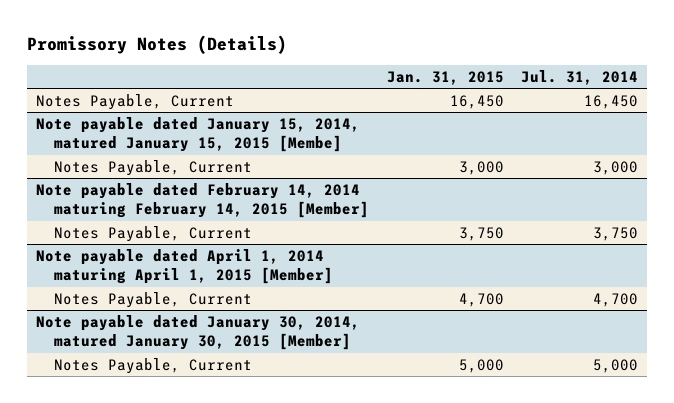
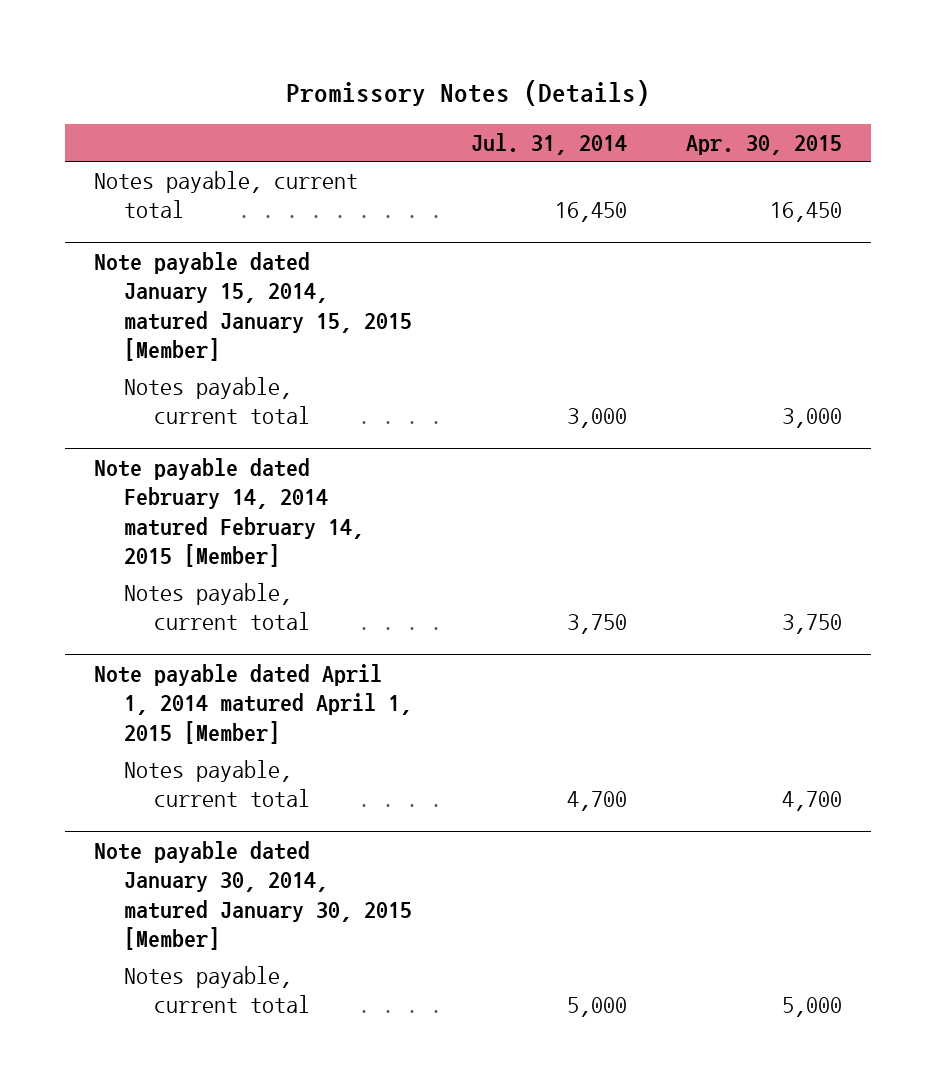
[386,71,504,86] Jan. 31, 2015 -> none
none -> [685,135,842,156] Apr. 30, 2015
[35,93,234,110] Notes Payable, Current -> [94,170,359,219] Notes payable, current total
[35,116,360,153] Note payable dated January 15, 2014, matured January 15, 2015 [Membe] -> [94,251,413,362] Note payable dated January 15, 2014, matured January 15, 2015 [Member]
[54,159,253,176] Notes Payable, Current -> [124,376,310,425] Notes payable, current total
[35,182,370,219] Note payable dated February 14, 2014 maturing February 14, 2015 [Member] -> [94,457,365,568] Note payable dated February 14, 2014 matured February 14, 2015 [Member]
[54,225,253,242] Notes Payable, Current -> [124,582,310,631] Notes payable, current total
[35,248,334,285] Note payable dated April 1, 2014 maturing April 1, 2015 [Member] -> [94,663,413,744] Note payable dated April 1, 2014 matured April 1, 2015 [Member]
[54,291,253,308] Notes Payable, Current -> [124,759,310,808] Notes payable, current total
[54,357,253,374] Notes Payable, Current -> [124,965,310,1014] Notes payable, current total

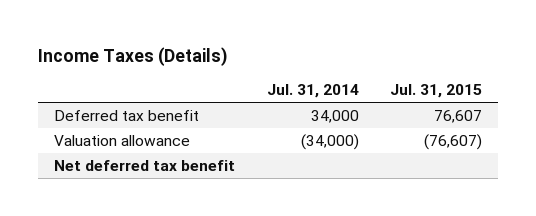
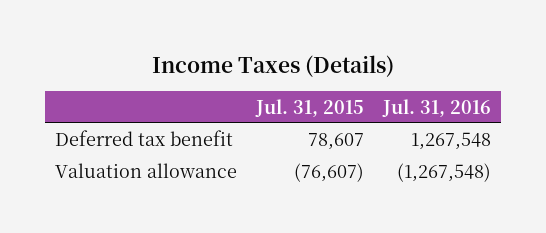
[266,83,359,98] Jul. 31, 2014 -> none
none -> [382,98,492,117] Jul. 31, 2016
[434,110,483,124] 76,607 -> [307,133,364,151] 78,607
[53,160,235,172] Net deferred tax benefit -> none

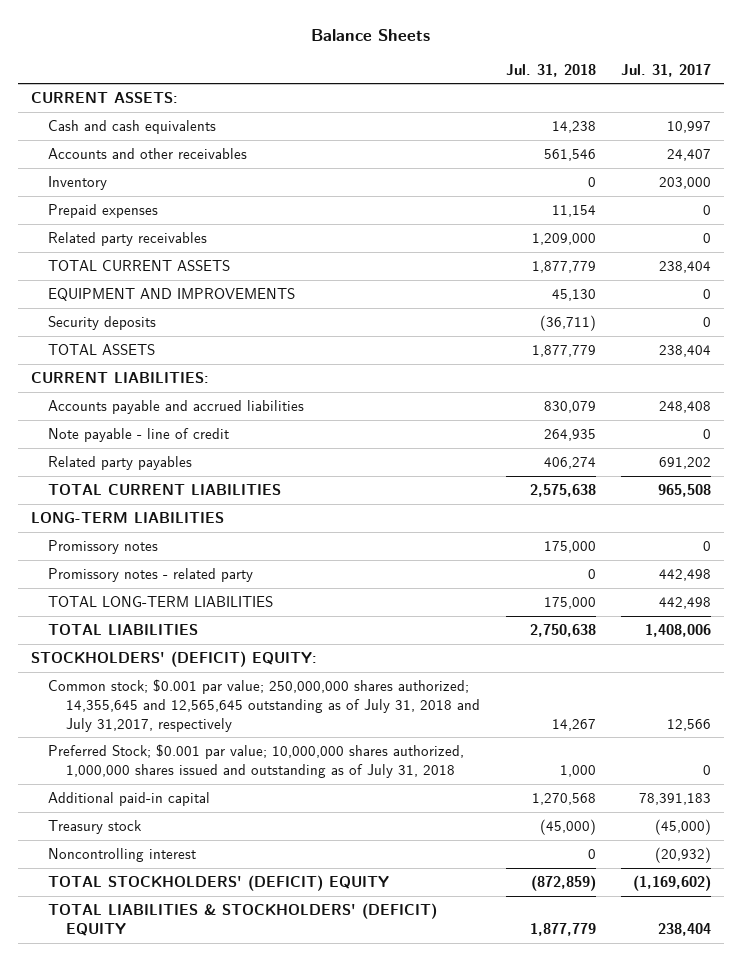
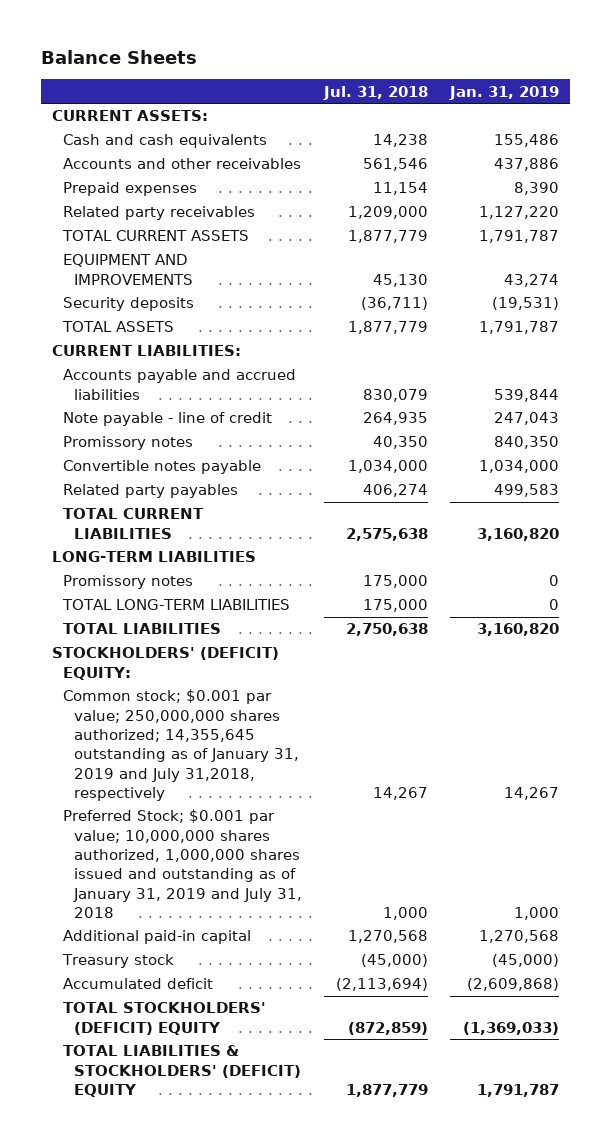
[621,63,712,77] Jul. 31, 2017 -> none
none -> [448,85,559,100] Jan. 31, 2019
[48,176,108,191] Inventory -> none
none -> [62,436,193,451] Promissory notes
none -> [62,460,261,475] Convertible notes payable
[48,568,254,583] Promissory notes - related party -> none
[48,679,480,732] Common stock; $0.001 par value; 250,000,000 shares authorized; 14,355,645 and 12,565,645 outstanding as of July 31, 2018 and July 31,2017, respectively -> [62,689,299,802] Common stock; $0.001 par value; 250,000,000 shares authorized; 14,355,645 outstanding as of January 31, 2019 and July 31,2018, respectively
[48,744,465,778] Preferred Stock; $0.001 par value; 10,000,000 shares authorized, 1,000,000 shares issued and outstanding as of July 31, 2018 -> [62,809,302,919] Preferred Stock; $0.001 par value; 10,000,000 shares authorized, 1,000,000 shares issued and outstanding as of January 31, 2019 and July 31, 2018
[48,848,197,863] Noncontrolling interest -> none
none -> [62,978,213,990] Accumulated deficit

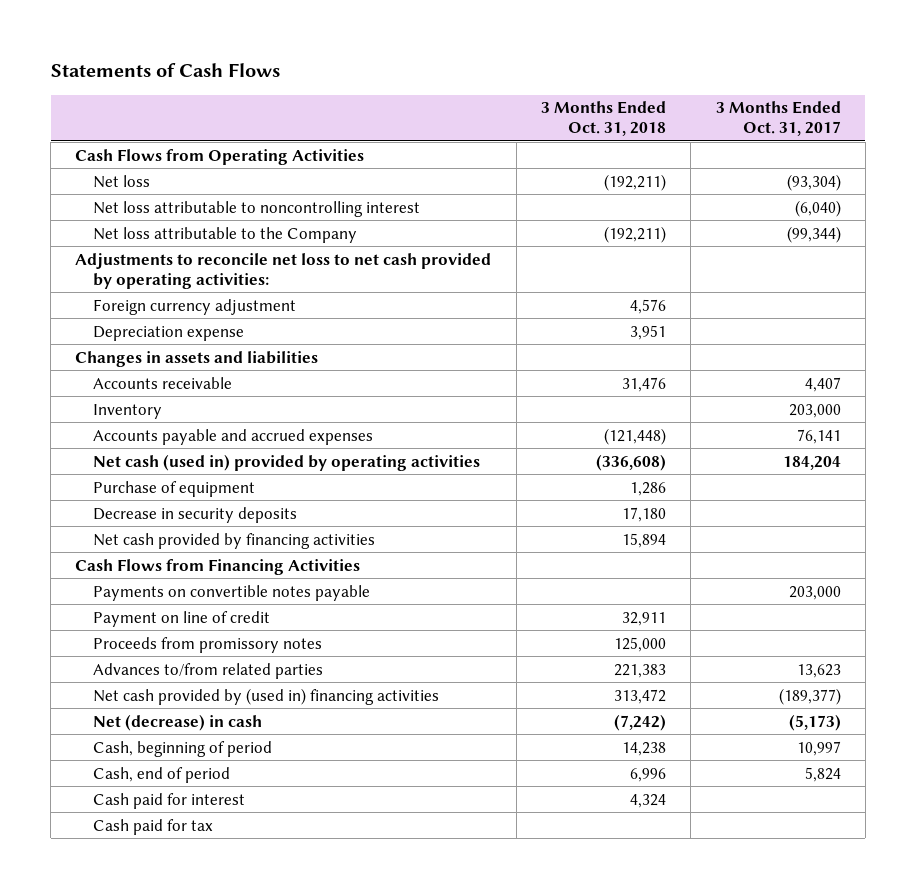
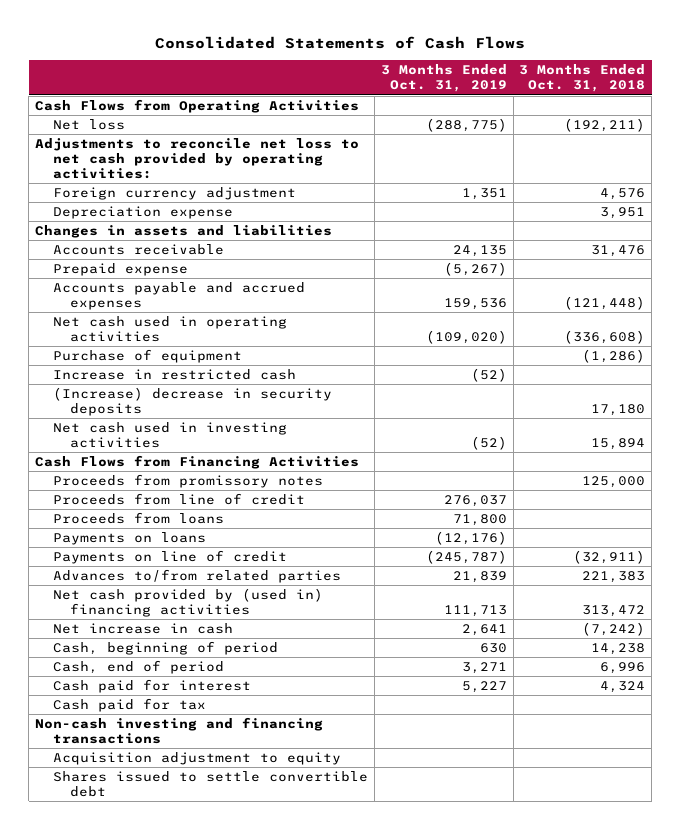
[50,63,280,78] Statements of Cash Flows -> [155,35,526,49] Consolidated Statements of Cash Flows
[715,101,841,137] 3 Months Ended Oct. 31, 2017 -> none
none -> [380,64,507,93] 3 Months Ended Oct. 31, 2019
[92,200,420,217] Net loss attributable to noncontrolling interest -> none
[92,226,357,243] Net loss attributable to the Company -> none
[92,403,162,419] Inventory -> none
none -> [52,263,188,277] Prepaid expense
[92,453,480,471] Net cash (used in) provided by operating activities -> [52,316,287,342] Net cash used in operating activities
[629,481,666,496] 1,286 -> [582,349,646,364] (1,286)
none -> [52,369,296,381] Increase in restricted cash
[92,506,297,523] Decrease in security deposits -> [52,387,332,416] (Increase) decrease in security deposits
[92,532,375,549] Net cash provided by financing activities -> [52,422,287,448] Net cash used in investing activities
[92,584,370,601] Payments on convertible notes payable -> none
[92,610,270,627] Payment on line of credit -> none
none -> [52,493,305,506] Proceeds from line of credit
none -> [52,512,224,525] Proceeds from loans
none -> [52,532,206,546] Payments on loans
none -> [52,550,287,565] Payments on line of credit
[92,713,262,731] Net (decrease) in cash -> [52,623,233,635] Net increase in cash
none -> [35,717,324,744] Non-cash investing and financing transactions
none -> [52,752,341,766] Acquisition adjustment to equity
none -> [52,771,368,797] Shares issued to settle convertible debt

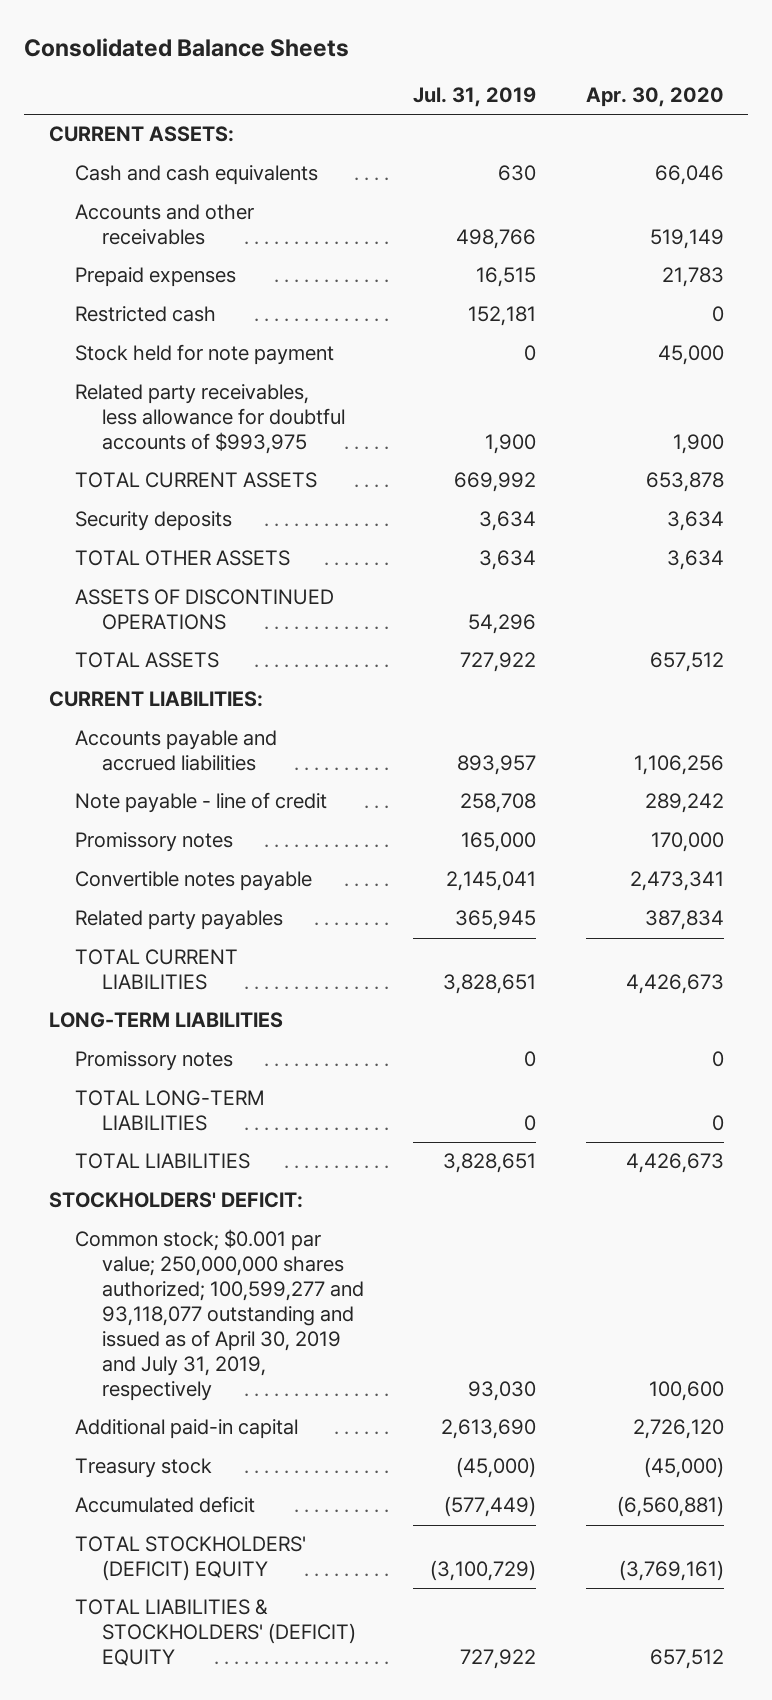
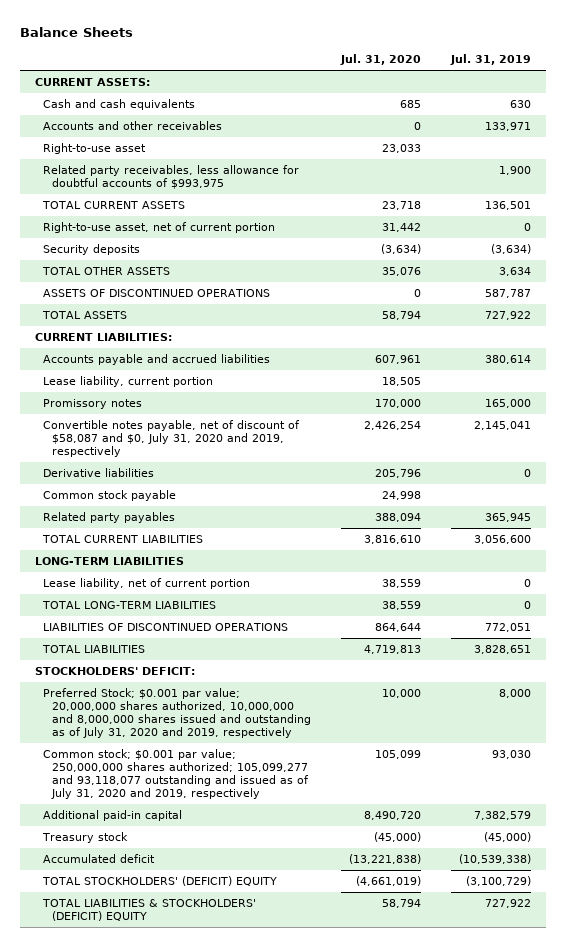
[24,37,350,57] Consolidated Balance Sheets -> [20,27,134,38] Balance Sheets
[585,87,724,108] Apr. 30, 2020 -> none
none -> [339,54,421,66] Jul. 31, 2020
[75,267,237,288] Prepaid expenses -> none
[75,306,217,323] Restricted cash -> none
[75,344,335,366] Stock held for note payment -> none
[456,229,537,250] 498,766 -> [485,121,532,131] 133,971
none -> [43,142,147,154] Right-to-use asset
[454,472,537,493] 669,992 -> [485,200,532,210] 136,501
none -> [43,221,276,233] Right-to-use asset, net of current portion
[479,511,537,532] 3,634 -> [491,243,532,254] (3,634)
[468,614,537,635] 54,296 -> [485,288,532,298] 587,787
[75,792,328,814] Note payable - line of credit -> none
[457,755,537,776] 893,957 -> [485,354,532,364] 380,614
none -> [43,375,214,387] Lease liability, current portion
[75,871,313,892] Convertible notes payable -> [43,419,301,458] Convertible notes payable, net of discount of $58,087 and $0, July 31, 2020 and 2019, respectively
none -> [43,467,155,477] Derivative liabilities
none -> [43,489,177,501] Common stock payable
[443,974,537,995] 3,828,651 -> [474,534,532,544] 3,056,600
[75,1051,234,1072] Promissory notes -> none
none -> [43,577,251,589] Lease liability, net of current portion
none -> [43,622,289,631] LIABILITIES OF DISCONTINUED OPERATIONS
none -> [43,687,311,739] Preferred Stock; $0.001 par value; 20,000,000 shares authorized, 10,000,000 and 8,000,000 shares issued and outstanding as of July 31, 2020 and 2019, respectively
[75,1229,365,1402] Common stock; $0.001 par value; 250,000,000 shares authorized; 100,599,277 and 93,118,077 outstanding and issued as of April 30, 2019 and July 31, 2019, respectively -> [43,748,309,800] Common stock; $0.001 par value; 250,000,000 shares authorized; 105,099,277 and 93,118,077 outstanding and issued as of July 31, 2020 and 2019, respectively
[441,1419,537,1440] 2,613,690 -> [474,810,532,820] 7,382,579
[444,1496,537,1518] (577,449) -> [459,853,532,864] (10,539,338)

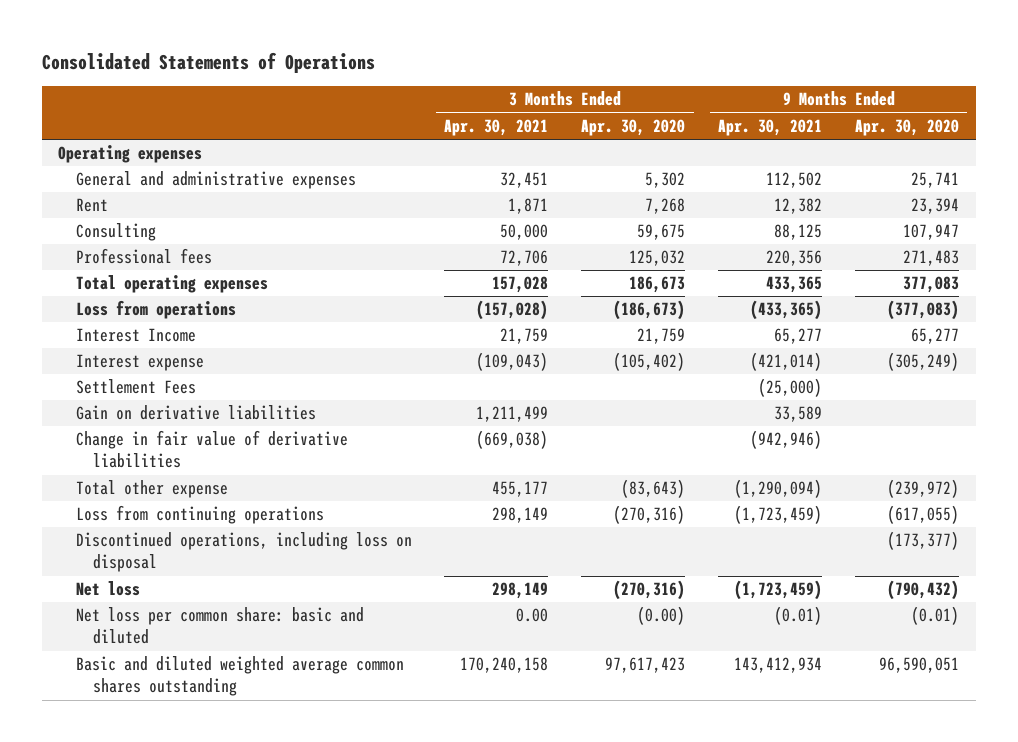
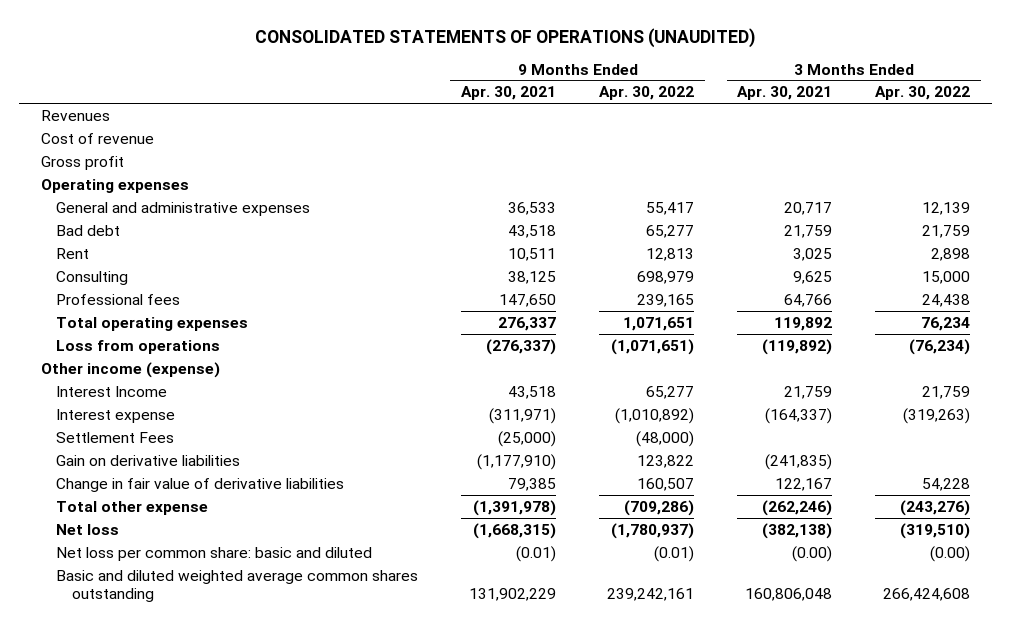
[42,51,376,73] Consolidated Statements of Operations -> [255,27,756,48] CONSOLIDATED STATEMENTS OF OPERATIONS (UNAUDITED)
[581,118,686,136] Apr. 30, 2020 -> none
[855,118,960,136] Apr. 30, 2020 -> none
none -> [599,86,695,101] Apr. 30, 2022
none -> [875,86,971,101] Apr. 30, 2022
none -> [40,109,110,121] Revenues
none -> [40,132,154,144] Cost of revenue
none -> [40,155,124,170] Gross profit
[500,172,549,189] 32,451 -> [784,201,833,215] 20,717
[766,172,823,189] 112,502 -> [508,201,557,215] 36,533
none -> [56,224,121,236] Bad debt
[508,198,549,215] 1,871 -> [793,247,833,261] 3,025
[774,198,823,215] 12,382 -> [508,247,557,261] 10,511
[500,224,549,241] 50,000 -> [793,270,833,284] 9,625
[774,224,823,241] 88,125 -> [508,270,557,284] 38,125
[500,250,549,267] 72,706 -> [784,293,833,307] 64,766
[766,250,823,267] 220,356 -> [499,293,557,307] 147,650
[492,276,549,294] 157,028 -> [774,316,833,331] 119,892
[766,276,823,294] 433,365 -> [498,316,557,331] 276,337
[476,300,549,321] (157,028) -> [762,338,833,355] (119,892)
[750,300,823,321] (433,365) -> [486,338,557,355] (276,337)
none -> [40,361,220,378] Other income (expense)
[774,328,823,345] 65,277 -> [508,385,557,399] 43,518
[476,352,549,372] (109,043) -> [765,407,833,424] (164,337)
[750,352,823,372] (421,014) -> [489,407,557,424] (311,971)
[75,505,324,525] Loss from continuing operations -> none
[75,532,412,573] Discontinued operations, including loss on disposal -> none
[476,406,549,423] 1,211,499 -> [765,453,833,470] (241,835)
[774,406,823,423] 33,589 -> [477,453,557,470] (1,177,910)
[476,430,549,450] (669,038) -> [775,477,833,491] 122,167
[750,430,823,450] (942,946) -> [508,477,557,491] 79,385
[492,481,549,498] 455,177 -> [762,499,833,516] (262,246)
[734,479,823,499] (1,290,094) -> [473,499,557,516] (1,391,978)
[492,582,549,600] 298,149 -> [762,522,833,539] (382,138)
[734,580,823,601] (1,723,459) -> [473,522,557,539] (1,668,315)
[516,608,549,623] 0.00 -> [792,545,833,562] (0.00)
[460,657,549,674] 170,240,158 -> [745,588,833,602] 160,806,048
[734,657,823,674] 143,412,934 -> [469,588,557,602] 131,902,229

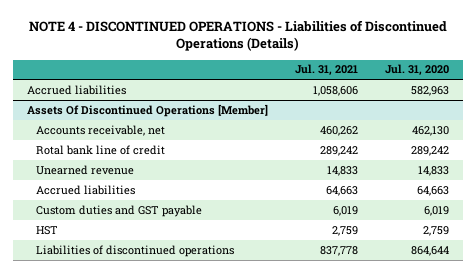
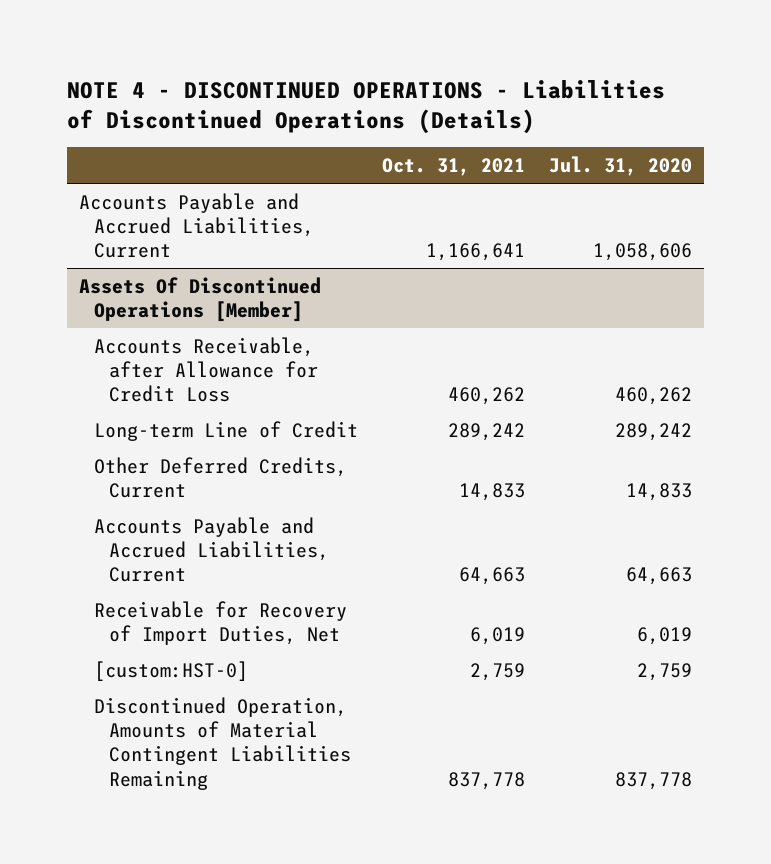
[295,64,359,76] Jul. 31, 2021 -> none
none -> [382,158,526,177] Oct. 31, 2021
[26,84,126,95] Accrued liabilities -> [79,192,315,259] Accounts Payable and Accrued Liabilities, Current
[411,85,450,96] 582,963 -> [592,243,692,262] 1,058,606
[36,124,166,136] Accounts receivable, net -> [94,336,319,403] Accounts Receivable, after Allowance for Credit Loss
[412,125,450,136] 462,130 -> [614,387,692,406] 460,262
[36,144,166,155] Rotal bank line of credit -> [94,420,359,441] Long-term Line of Credit
[36,164,135,175] Unearned revenue -> [94,456,348,498] Other Deferred Credits, Current
[36,184,136,195] Accrued liabilities -> [94,516,330,583] Accounts Payable and Accrued Liabilities, Current
[36,204,203,217] Custom duties and GST payable -> [94,600,348,645] Receivable for Recovery of Import Duties, Net
[36,225,59,235] HST -> [94,660,249,681] [custom:HST-0]
[36,244,235,257] Liabilities of discontinued operations -> [94,696,352,790] Discontinued Operation, Amounts of Material Contingent Liabilities Remaining
[411,245,450,256] 864,644 -> [614,771,692,790] 837,778

